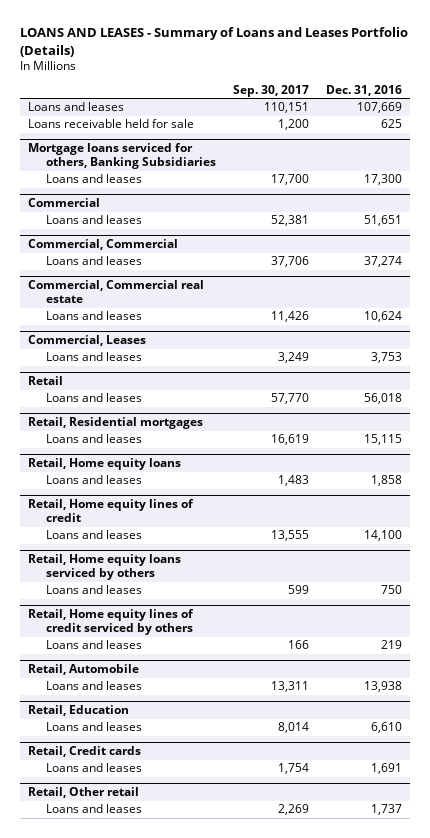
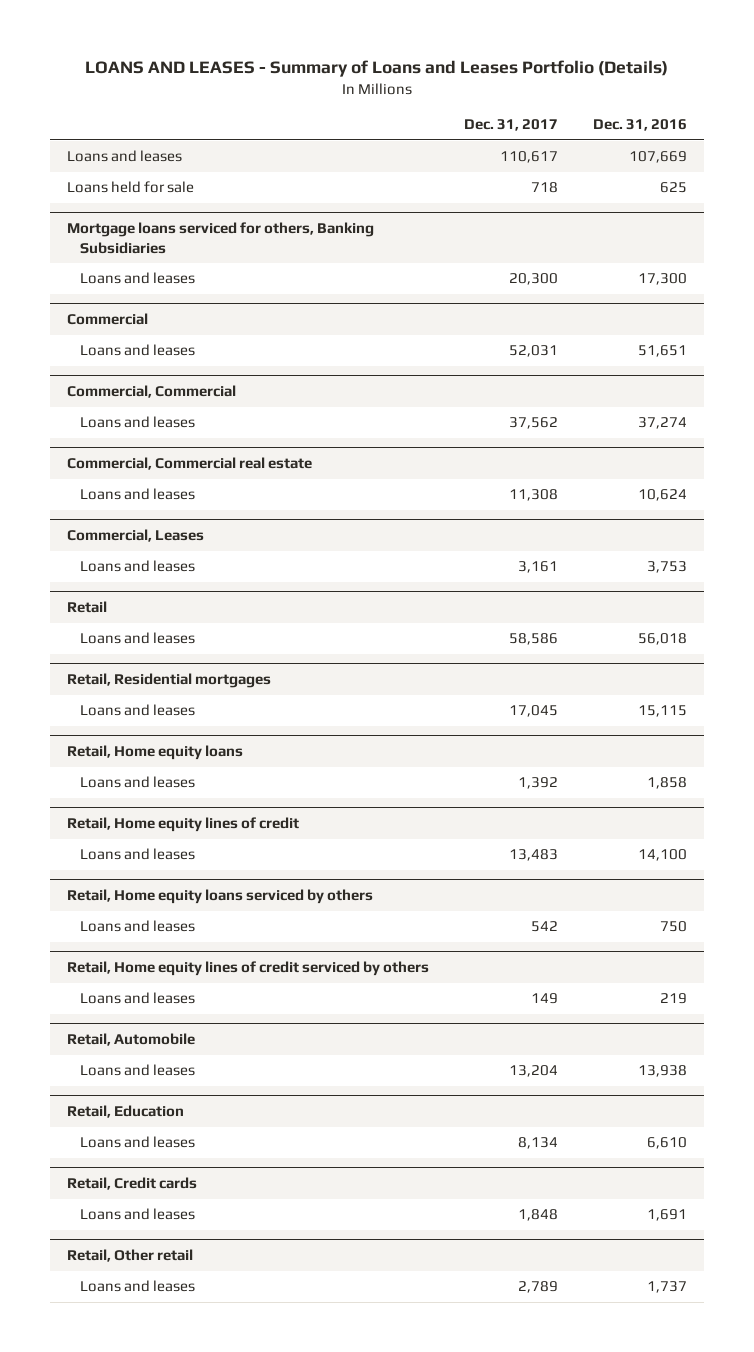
[232,84,309,97] Sep. 30, 2017 -> none
none -> [463,119,558,132] Dec. 31, 2017
[28,119,195,129] Loans receivable held for sale -> [67,181,195,194] Loans held for sale

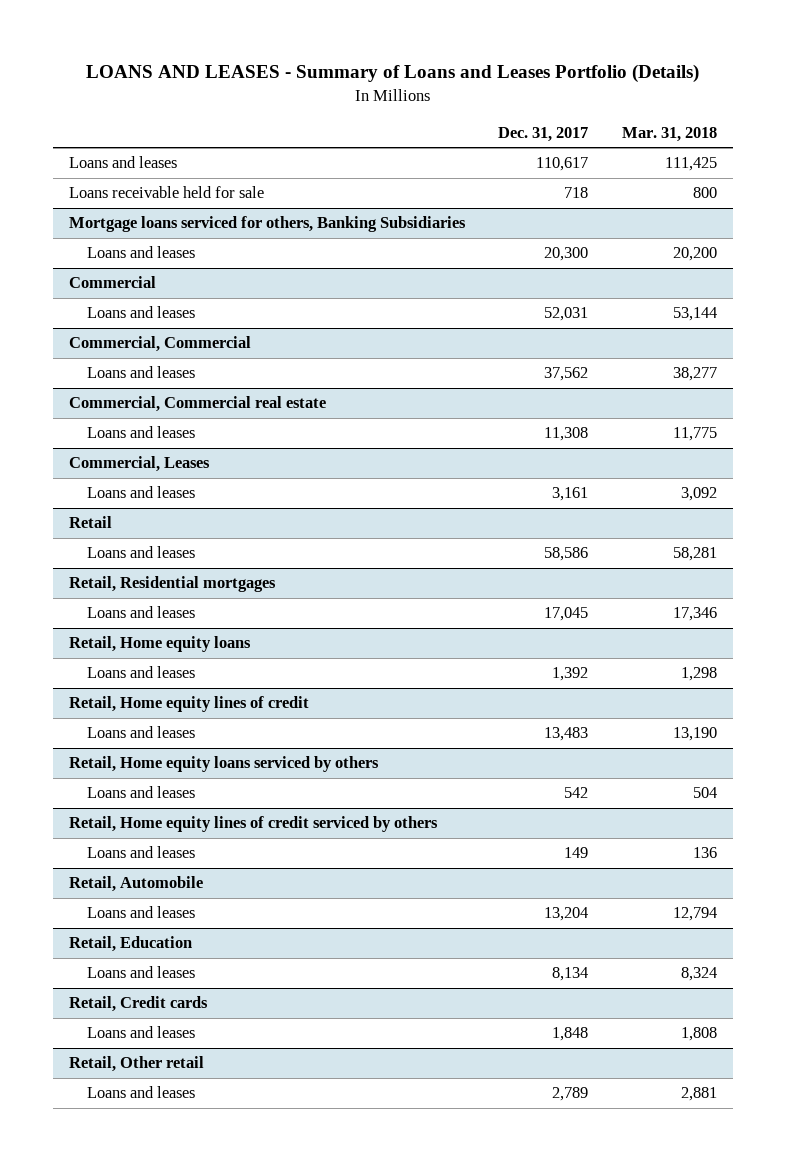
[592,119,687,132] Dec. 31, 2016 -> none
none -> [621,126,717,142] Mar. 31, 2018
[67,181,195,194] Loans held for sale -> [69,186,265,199] Loans receivable held for sale

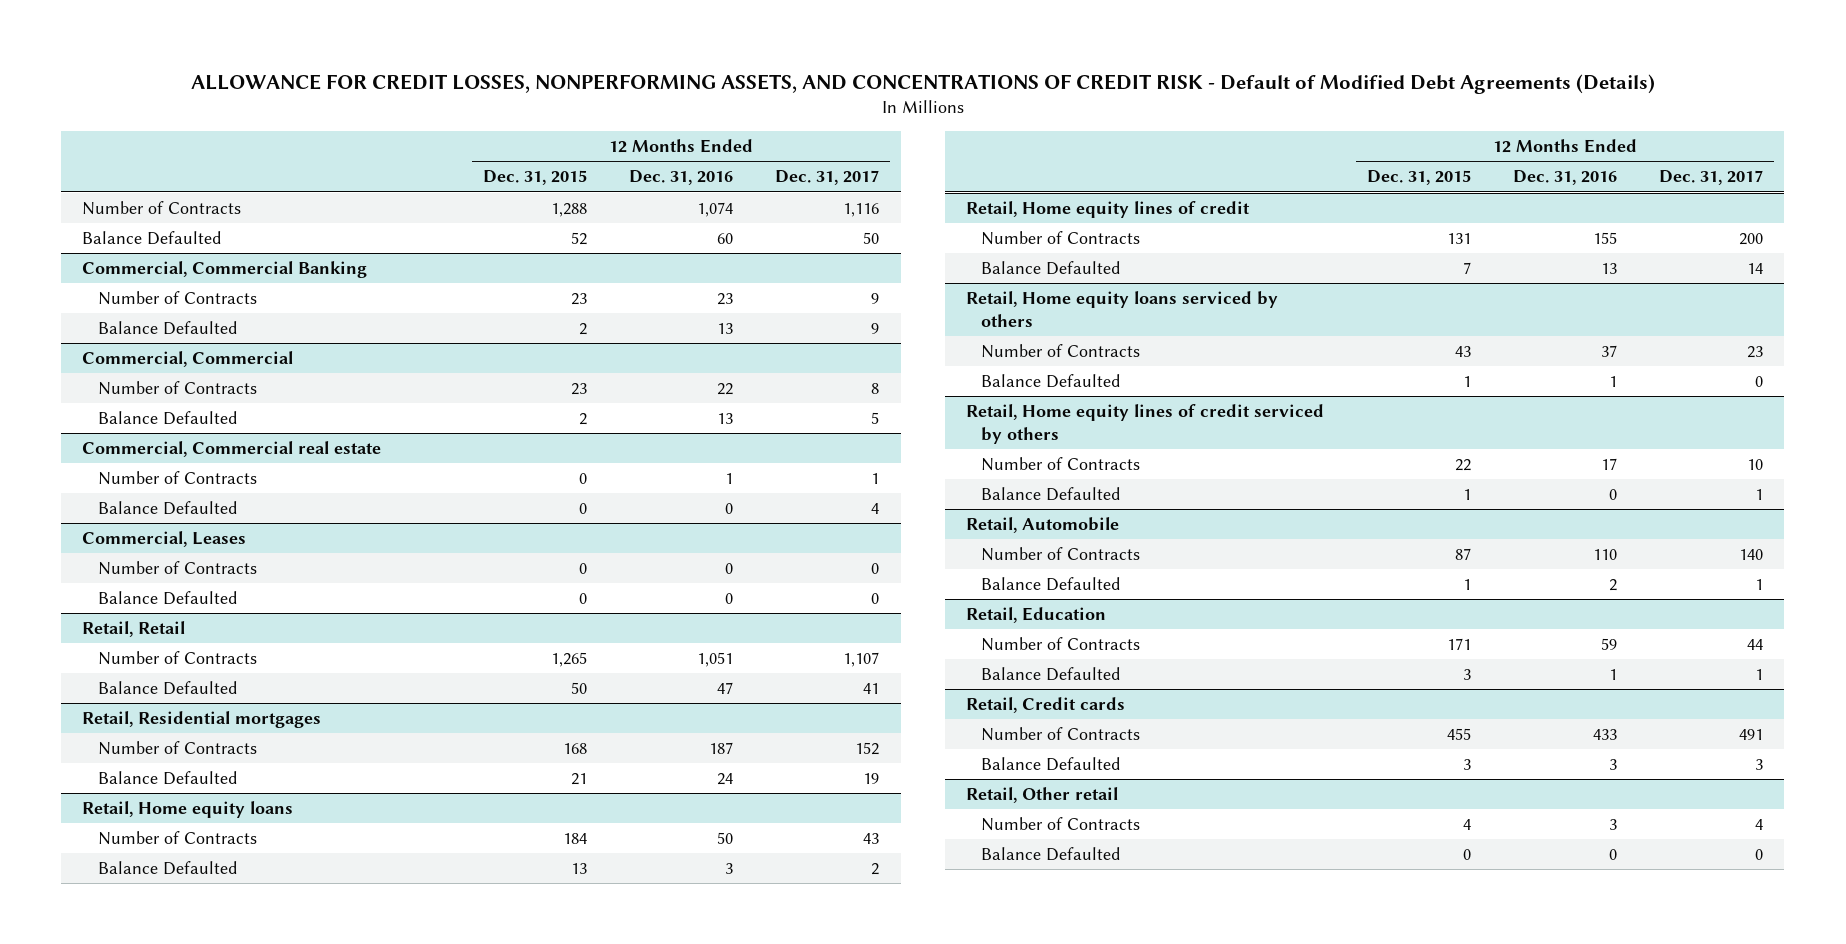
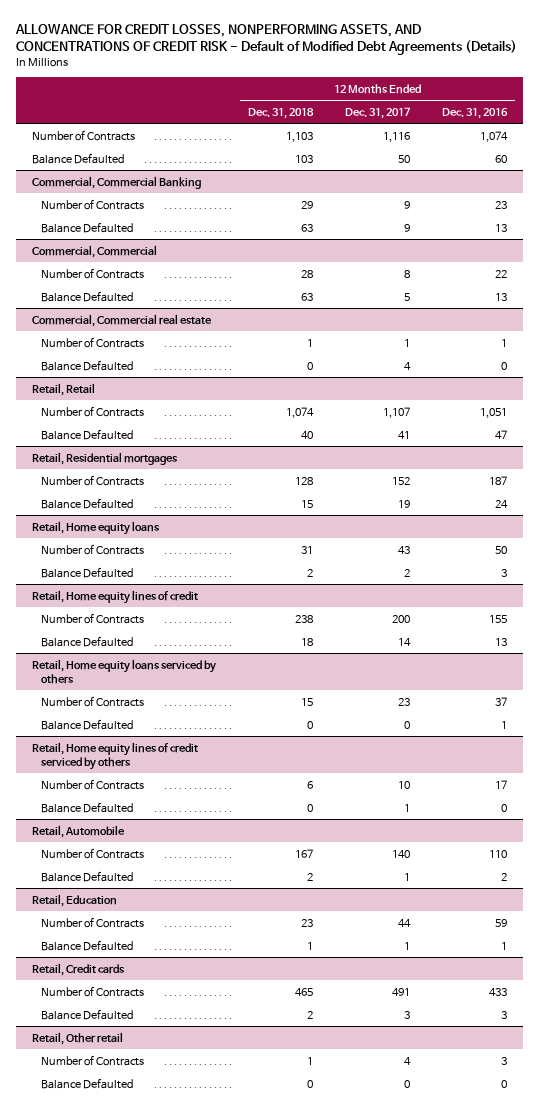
[482,170,587,186] Dec. 31, 2015 -> none
none -> [248,107,315,119] Dec. 31, 2018
[82,531,247,548] Commercial, Leases -> none
[97,561,257,576] Number of Contracts -> none
[97,591,238,606] Balance Defaulted -> none

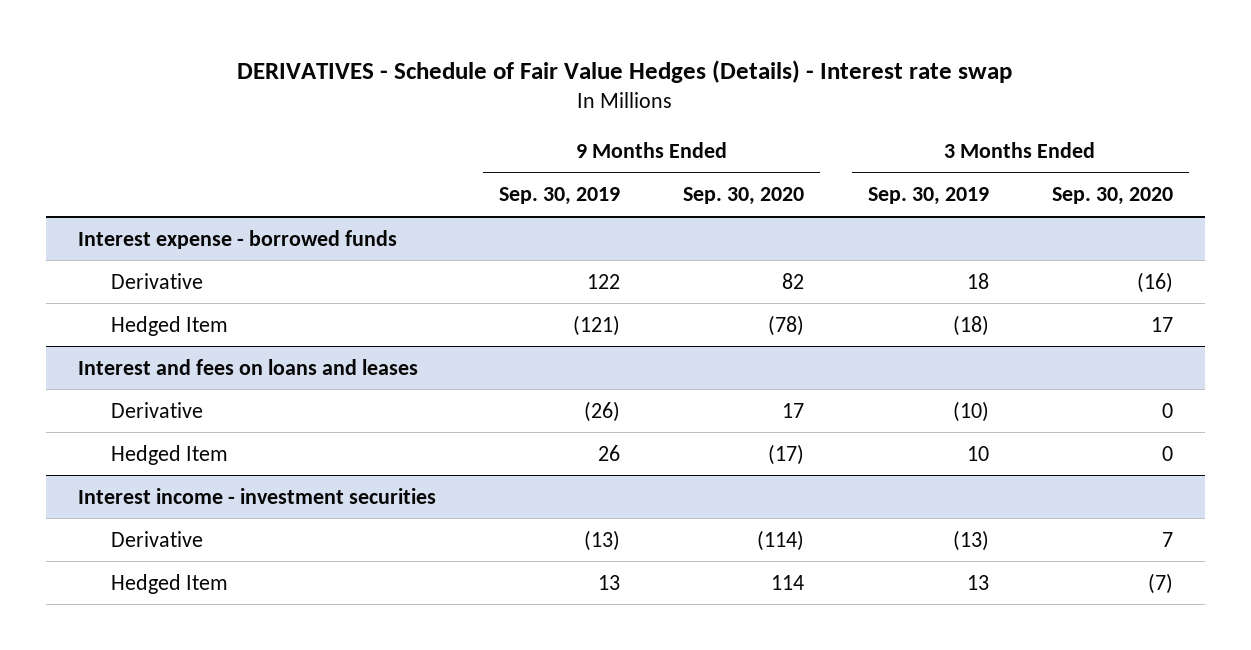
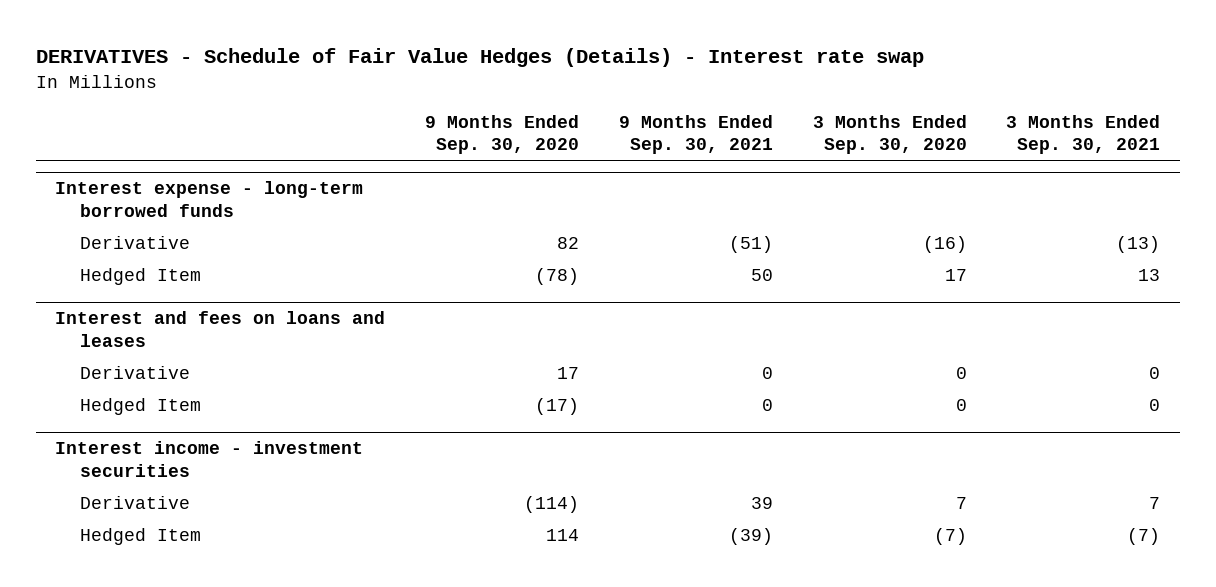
[498,187,620,206] Sep. 30, 2019 -> none
[867,187,989,206] Sep. 30, 2019 -> none
none -> [618,114,773,154] 9 Months Ended Sep. 30, 2021
none -> [1006,114,1161,154] 3 Months Ended Sep. 30, 2021
[77,229,397,249] Interest expense - borrowed funds -> [55,181,364,217] Interest expense - long-term borrowed funds

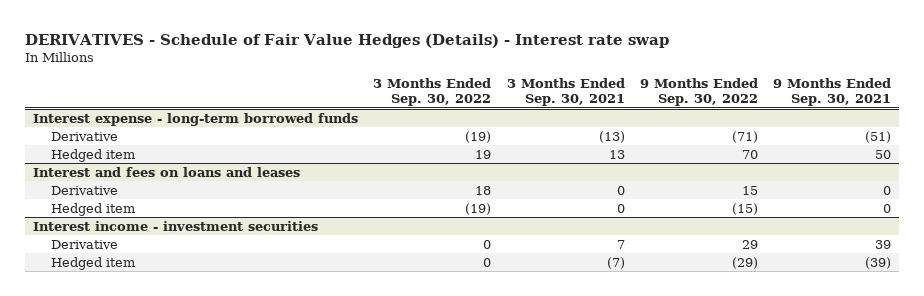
[425,114,580,154] 9 Months Ended Sep. 30, 2020 -> none
[812,114,967,154] 3 Months Ended Sep. 30, 2020 -> none
none -> [373,78,492,106] 3 Months Ended Sep. 30, 2022
none -> [640,78,759,106] 9 Months Ended Sep. 30, 2022
[80,268,202,286] Hedged Item -> [50,148,135,162] Hedged item
[80,398,202,416] Hedged Item -> [50,202,135,216] Hedged item
[80,528,202,546] Hedged Item -> [50,256,135,270] Hedged item

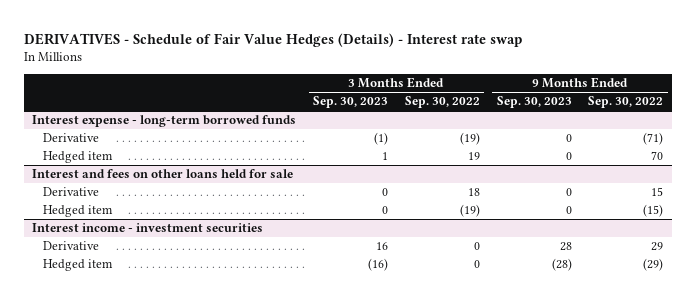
[506,78,625,106] 3 Months Ended Sep. 30, 2021 -> none
[773,78,892,106] 9 Months Ended Sep. 30, 2021 -> none
none -> [312,96,388,109] Sep. 30, 2023
none -> [496,96,572,109] Sep. 30, 2023
[32,166,300,177] Interest and fees on loans and leases -> [32,169,294,179] Interest and fees on other loans held for sale

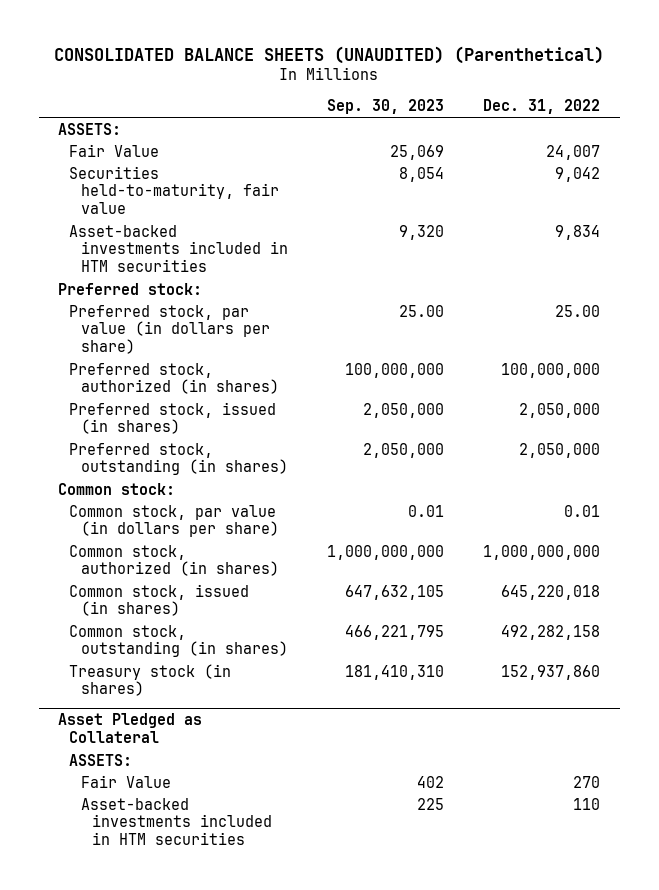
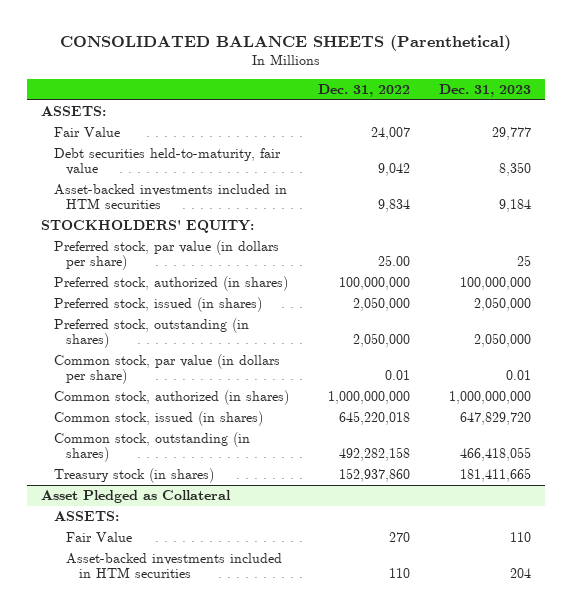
[54,45,605,64] CONSOLIDATED BALANCE SHEETS (UNAUDITED) (Parenthetical) -> [59,35,511,52] CONSOLIDATED BALANCE SHEETS (Parenthetical)
[326,99,444,115] Sep. 30, 2023 -> none
none -> [438,83,531,97] Dec. 31, 2023
[69,165,279,215] Securities held-to-maturity, fair value -> [53,147,281,176] Debt securities held-to-maturity, fair value
[58,282,203,295] Preferred stock: -> none
none -> [41,219,255,233] STOCKHOLDERS' EQUITY:
[58,482,176,495] Common stock: -> none

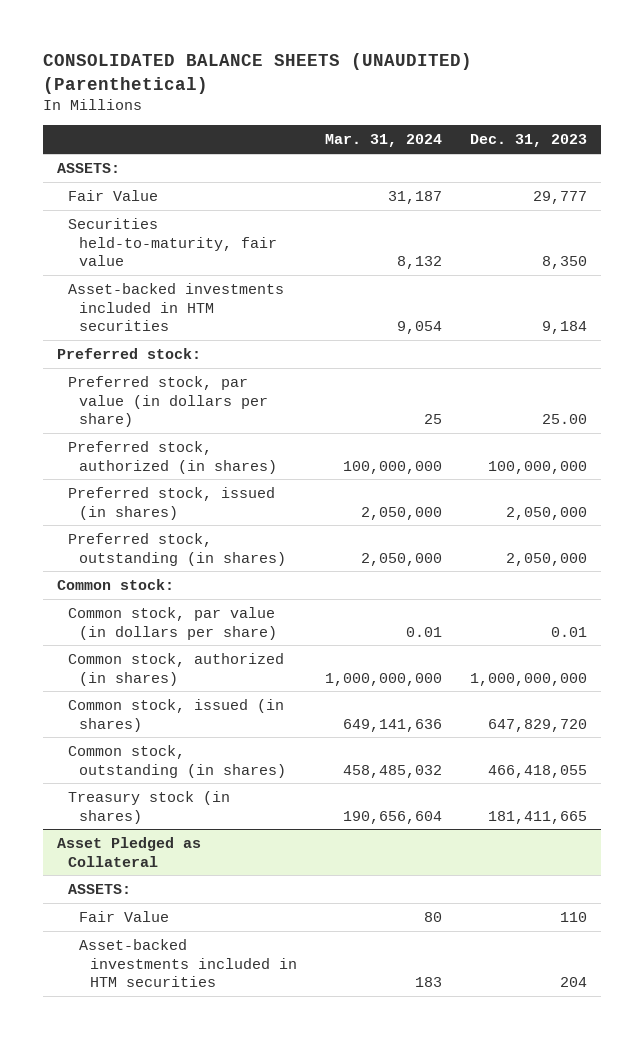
[59,35,511,52] CONSOLIDATED BALANCE SHEETS (Parenthetical) -> [42,53,472,94] CONSOLIDATED BALANCE SHEETS (UNAUDITED) (Parenthetical)
[317,83,410,97] Dec. 31, 2022 -> none
none -> [325,134,443,148] Mar. 31, 2024
[53,147,281,176] Debt securities held-to-maturity, fair value -> [67,217,278,267] Securities held-to-maturity, fair value
[41,219,255,233] STOCKHOLDERS' EQUITY: -> none
none -> [56,347,201,359] Preferred stock:
[516,255,531,267] 25 -> [542,414,588,425] 25.00
none -> [56,578,174,590] Common stock:

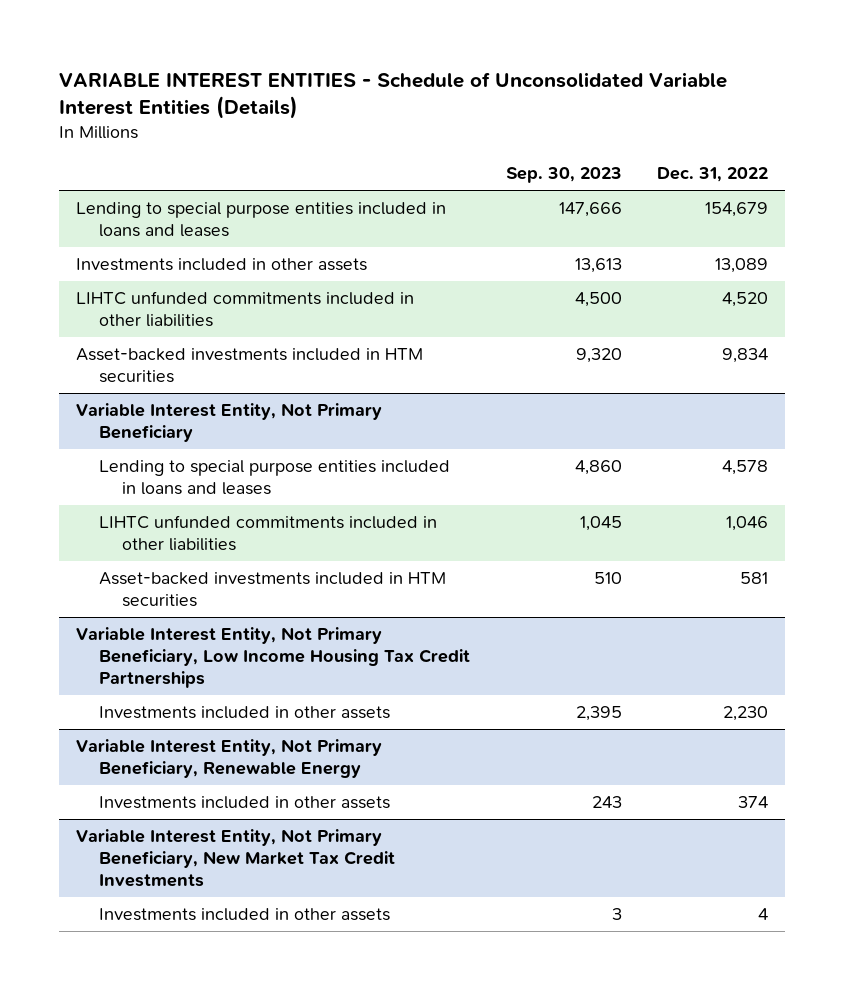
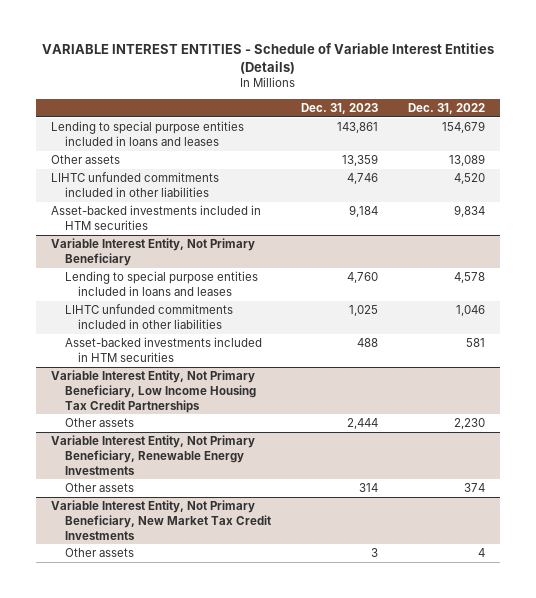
[58,71,727,120] VARIABLE INTEREST ENTITIES - Schedule of Unconsolidated Variable Interest Entities (Details) -> [42,42,495,74] VARIABLE INTEREST ENTITIES - Schedule of Variable Interest Entities (Details)
[505,167,622,184] Sep. 30, 2023 -> none
none -> [300,102,378,114] Dec. 31, 2023
[76,258,368,272] Investments included in other assets -> [51,155,121,165] Other assets
[99,706,391,720] Investments included in other assets -> [64,418,134,428] Other assets
[76,739,383,779] Variable Interest Entity, Not Primary Beneficiary, Renewable Energy -> [51,435,256,475] Variable Interest Entity, Not Primary Beneficiary, Renewable Energy Investments
[99,796,391,810] Investments included in other assets -> [64,483,134,493] Other assets
[99,908,391,922] Investments included in other assets -> [64,548,134,558] Other assets

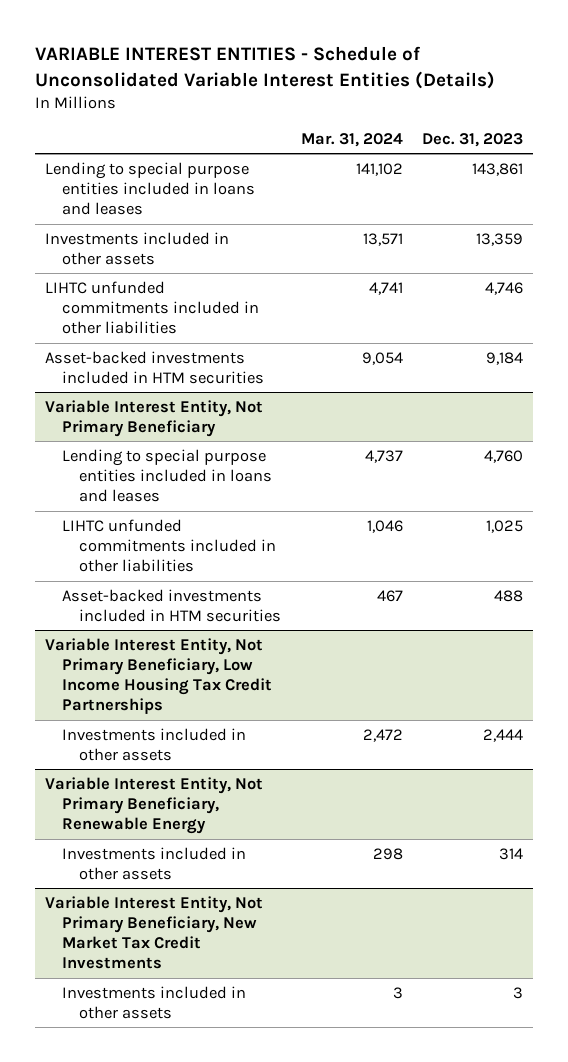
[42,42,495,74] VARIABLE INTEREST ENTITIES - Schedule of Variable Interest Entities (Details) -> [34,46,495,89] VARIABLE INTEREST ENTITIES - Schedule of Unconsolidated Variable Interest Entities (Details)
[407,102,485,114] Dec. 31, 2022 -> none
none -> [300,132,403,147] Mar. 31, 2024
[51,155,121,165] Other assets -> [44,231,229,265] Investments included in other assets
[64,418,134,428] Other assets -> [61,727,246,761] Investments included in other assets
[51,435,256,475] Variable Interest Entity, Not Primary Beneficiary, Renewable Energy Investments -> [44,776,263,835] Variable Interest Entity, Not Primary Beneficiary, Renewable Energy
[64,483,134,493] Other assets -> [61,846,246,880] Investments included in other assets
[64,548,134,558] Other assets -> [61,985,246,1019] Investments included in other assets

